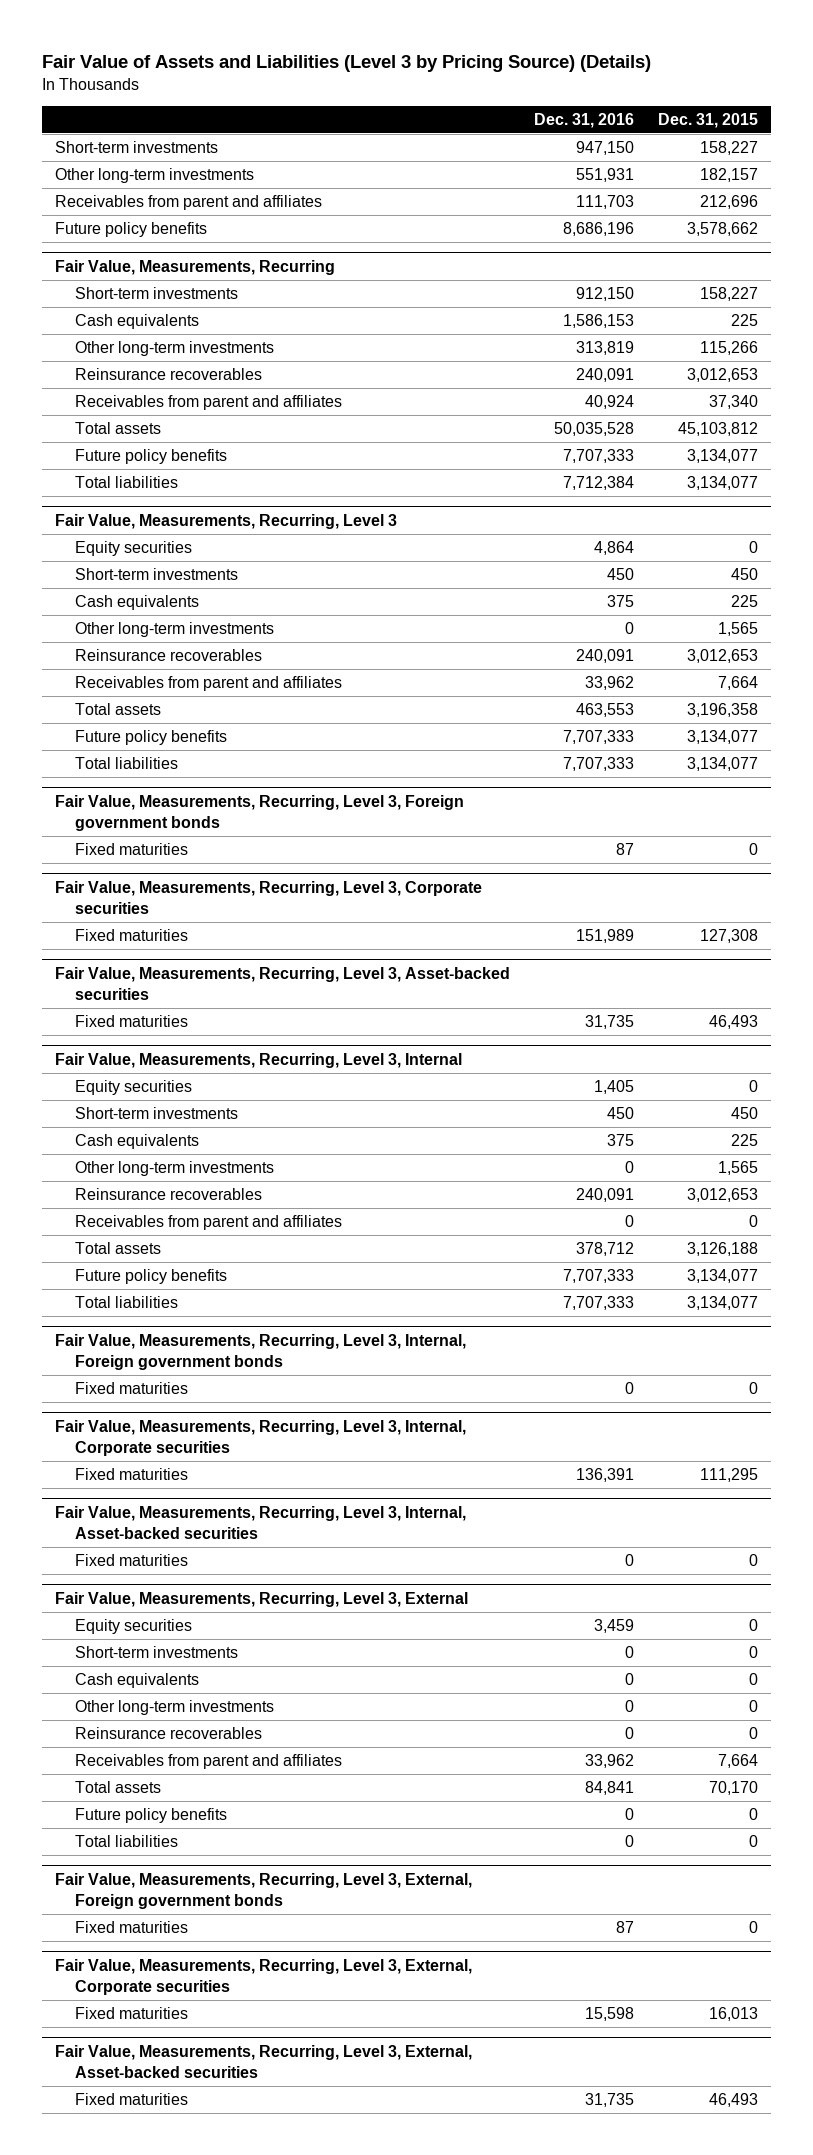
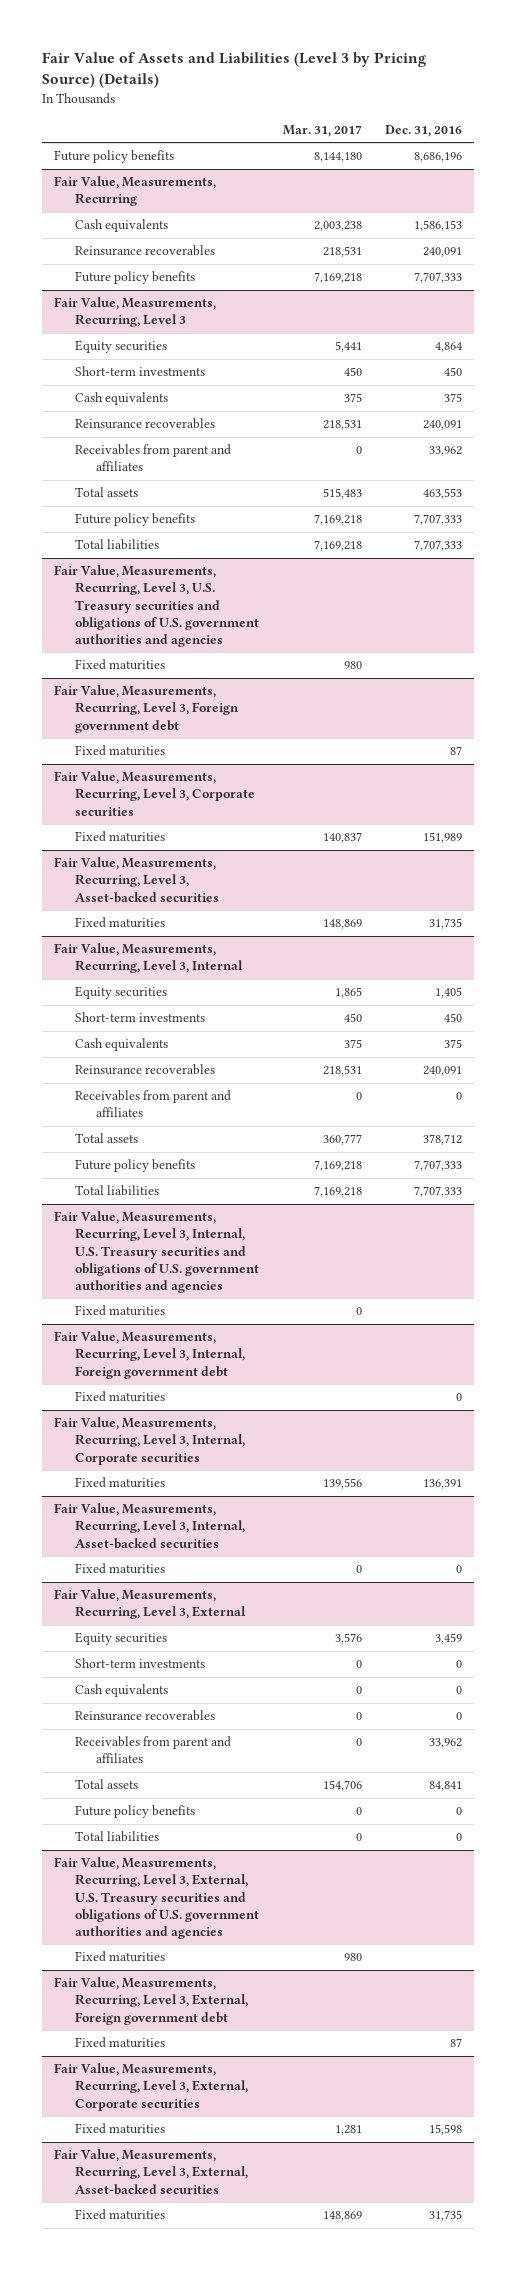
[658,112,759,128] Dec. 31, 2015 -> none
none -> [282,124,362,137] Mar. 31, 2017
[54,141,218,154] Short-term investments -> none
[54,168,254,184] Other long-term investments -> none
[54,195,322,211] Receivables from parent and affiliates -> none
[75,287,239,300] Short-term investments -> none
[75,341,275,357] Other long-term investments -> none
[75,395,343,411] Receivables from parent and affiliates -> none
[75,422,162,435] Total assets -> none
[75,476,179,489] Total liabilities -> none
[75,622,275,638] Other long-term investments -> none
none -> [53,565,259,647] Fair Value, Measurements, Recurring, Level 3, U.S. Treasury securities and obligations of U.S. government authorities and agencies
none -> [74,659,165,671] Fixed maturities
[54,794,464,831] Fair Value, Measurements, Recurring, Level 3, Foreign government bonds -> [53,685,239,733] Fair Value, Measurements, Recurring, Level 3, Foreign government debt
[75,1161,275,1177] Other long-term investments -> none
none -> [53,1211,259,1293] Fair Value, Measurements, Recurring, Level 3, Internal, U.S. Treasury securities and obligations of U.S. government authorities and agencies
none -> [74,1305,165,1317] Fixed maturities
[54,1333,466,1370] Fair Value, Measurements, Recurring, Level 3, Internal, Foreign government bonds -> [53,1331,245,1379] Fair Value, Measurements, Recurring, Level 3, Internal, Foreign government debt
[75,1700,275,1716] Other long-term investments -> none
none -> [53,1857,259,1939] Fair Value, Measurements, Recurring, Level 3, External, U.S. Treasury securities and obligations of U.S. government authorities and agencies
none -> [74,1951,165,1963] Fixed maturities
[54,1872,472,1909] Fair Value, Measurements, Recurring, Level 3, External, Foreign government bonds -> [53,1977,248,2025] Fair Value, Measurements, Recurring, Level 3, External, Foreign government debt

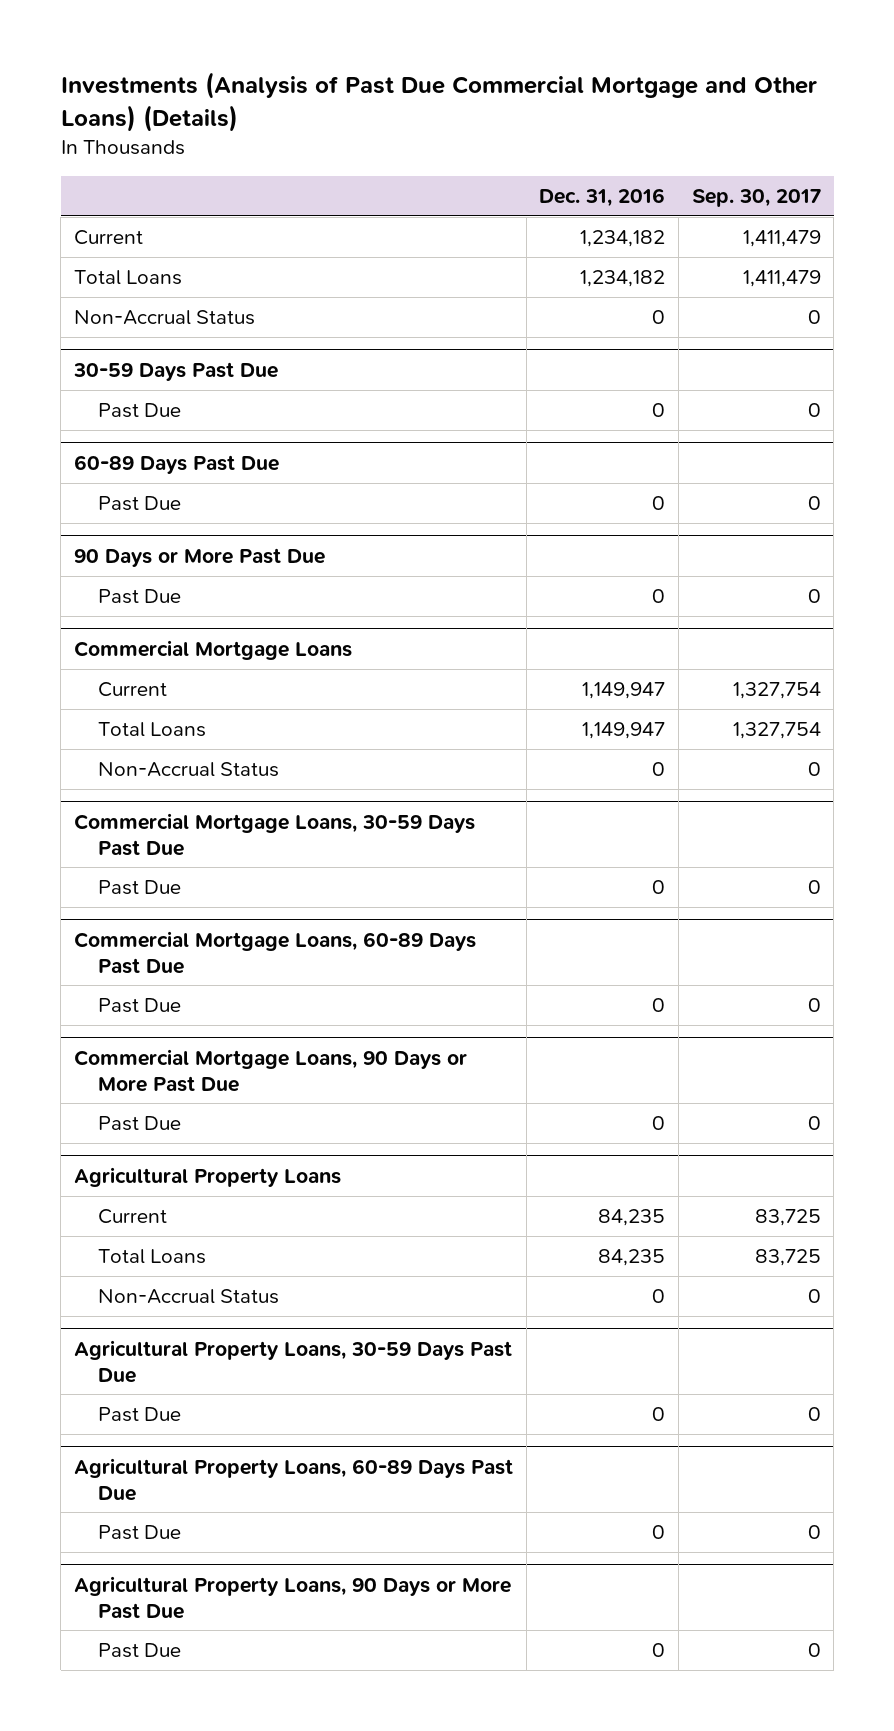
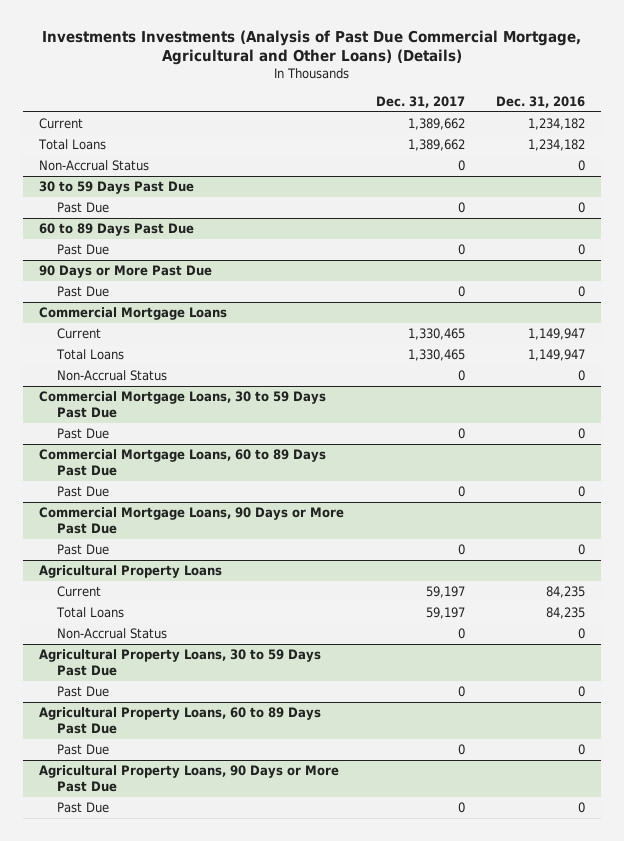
[60,72,817,133] Investments (Analysis of Past Due Commercial Mortgage and Other Loans) (Details) -> [42,30,582,66] Investments Investments (Analysis of Past Due Commercial Mortgage, Agricultural and Other Loans) (Details)
[691,188,821,207] Sep. 30, 2017 -> none
none -> [375,95,465,108] Dec. 31, 2017
[72,361,278,381] 30-59 Days Past Due -> [38,181,194,195] 30 to 59 Days Past Due
[73,454,279,474] 60-89 Days Past Due -> [38,223,194,237] 60 to 89 Days Past Due
[73,812,475,856] Commercial Mortgage Loans, 30-59 Days Past Due -> [38,391,326,419] Commercial Mortgage Loans, 30 to 59 Days Past Due
[73,930,476,974] Commercial Mortgage Loans, 60-89 Days Past Due -> [38,449,326,477] Commercial Mortgage Loans, 60 to 89 Days Past Due
[73,1339,512,1383] Agricultural Property Loans, 30-59 Days Past Due -> [38,649,321,677] Agricultural Property Loans, 30 to 59 Days Past Due
[73,1457,513,1501] Agricultural Property Loans, 60-89 Days Past Due -> [38,707,321,735] Agricultural Property Loans, 60 to 89 Days Past Due

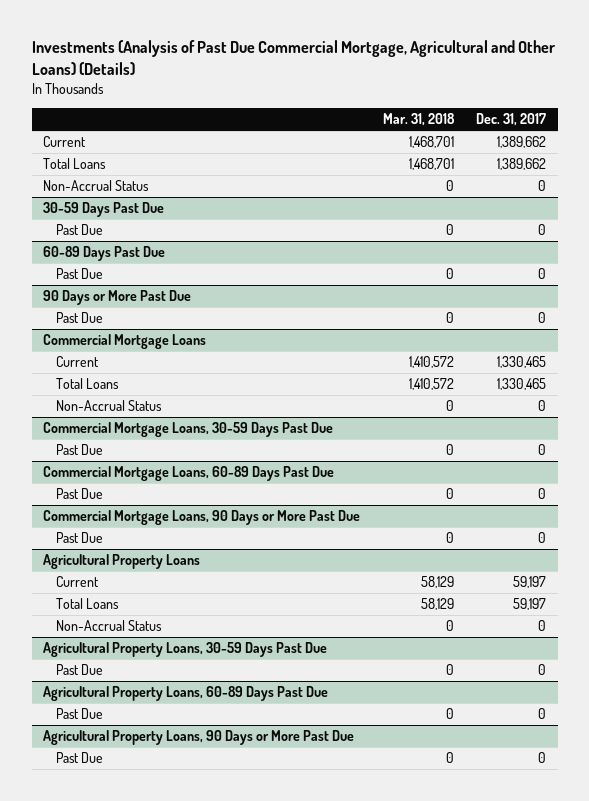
[42,30,582,66] Investments Investments (Analysis of Past Due Commercial Mortgage, Agricultural and Other Loans) (Details) -> [31,40,555,75] Investments (Analysis of Past Due Commercial Mortgage, Agricultural and Other Loans) (Details)
[496,95,586,108] Dec. 31, 2016 -> none
none -> [382,112,455,126] Mar. 31, 2018
[38,181,194,195] 30 to 59 Days Past Due -> [42,202,164,218] 30-59 Days Past Due
[38,223,194,237] 60 to 89 Days Past Due -> [42,246,165,262] 60-89 Days Past Due
[38,391,326,419] Commercial Mortgage Loans, 30 to 59 Days Past Due -> [42,422,333,438] Commercial Mortgage Loans, 30-59 Days Past Due
[38,449,326,477] Commercial Mortgage Loans, 60 to 89 Days Past Due -> [42,466,334,482] Commercial Mortgage Loans, 60-89 Days Past Due
[38,649,321,677] Agricultural Property Loans, 30 to 59 Days Past Due -> [42,642,327,658] Agricultural Property Loans, 30-59 Days Past Due
[38,707,321,735] Agricultural Property Loans, 60 to 89 Days Past Due -> [42,686,328,702] Agricultural Property Loans, 60-89 Days Past Due

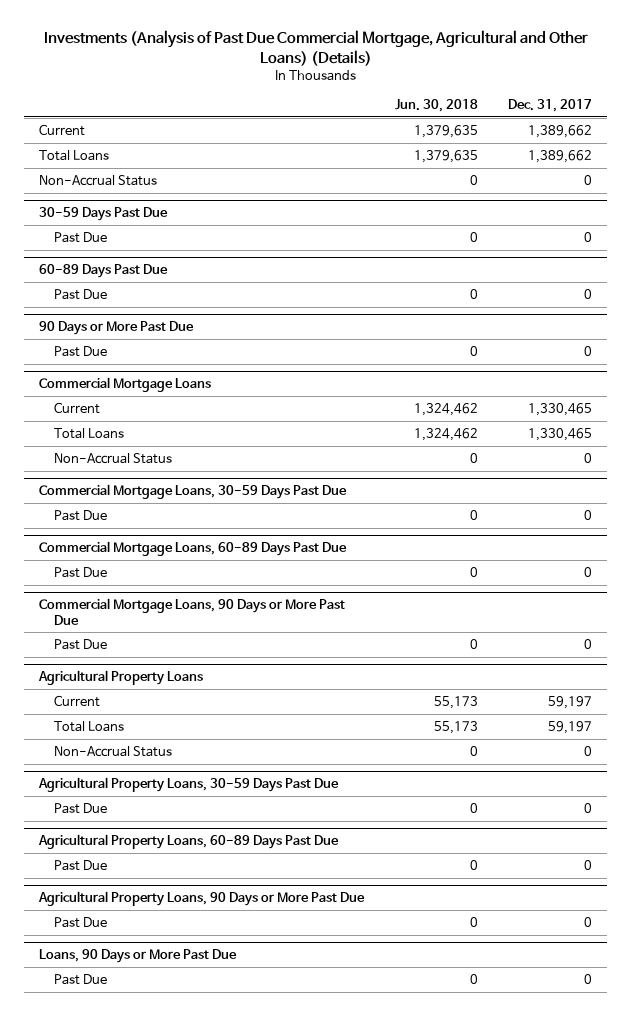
[382,112,455,126] Mar. 31, 2018 -> none
none -> [394,99,478,113] Jun. 30, 2018
none -> [39,949,238,964] Loans, 90 Days or More Past Due
none -> [53,973,107,985] Past Due

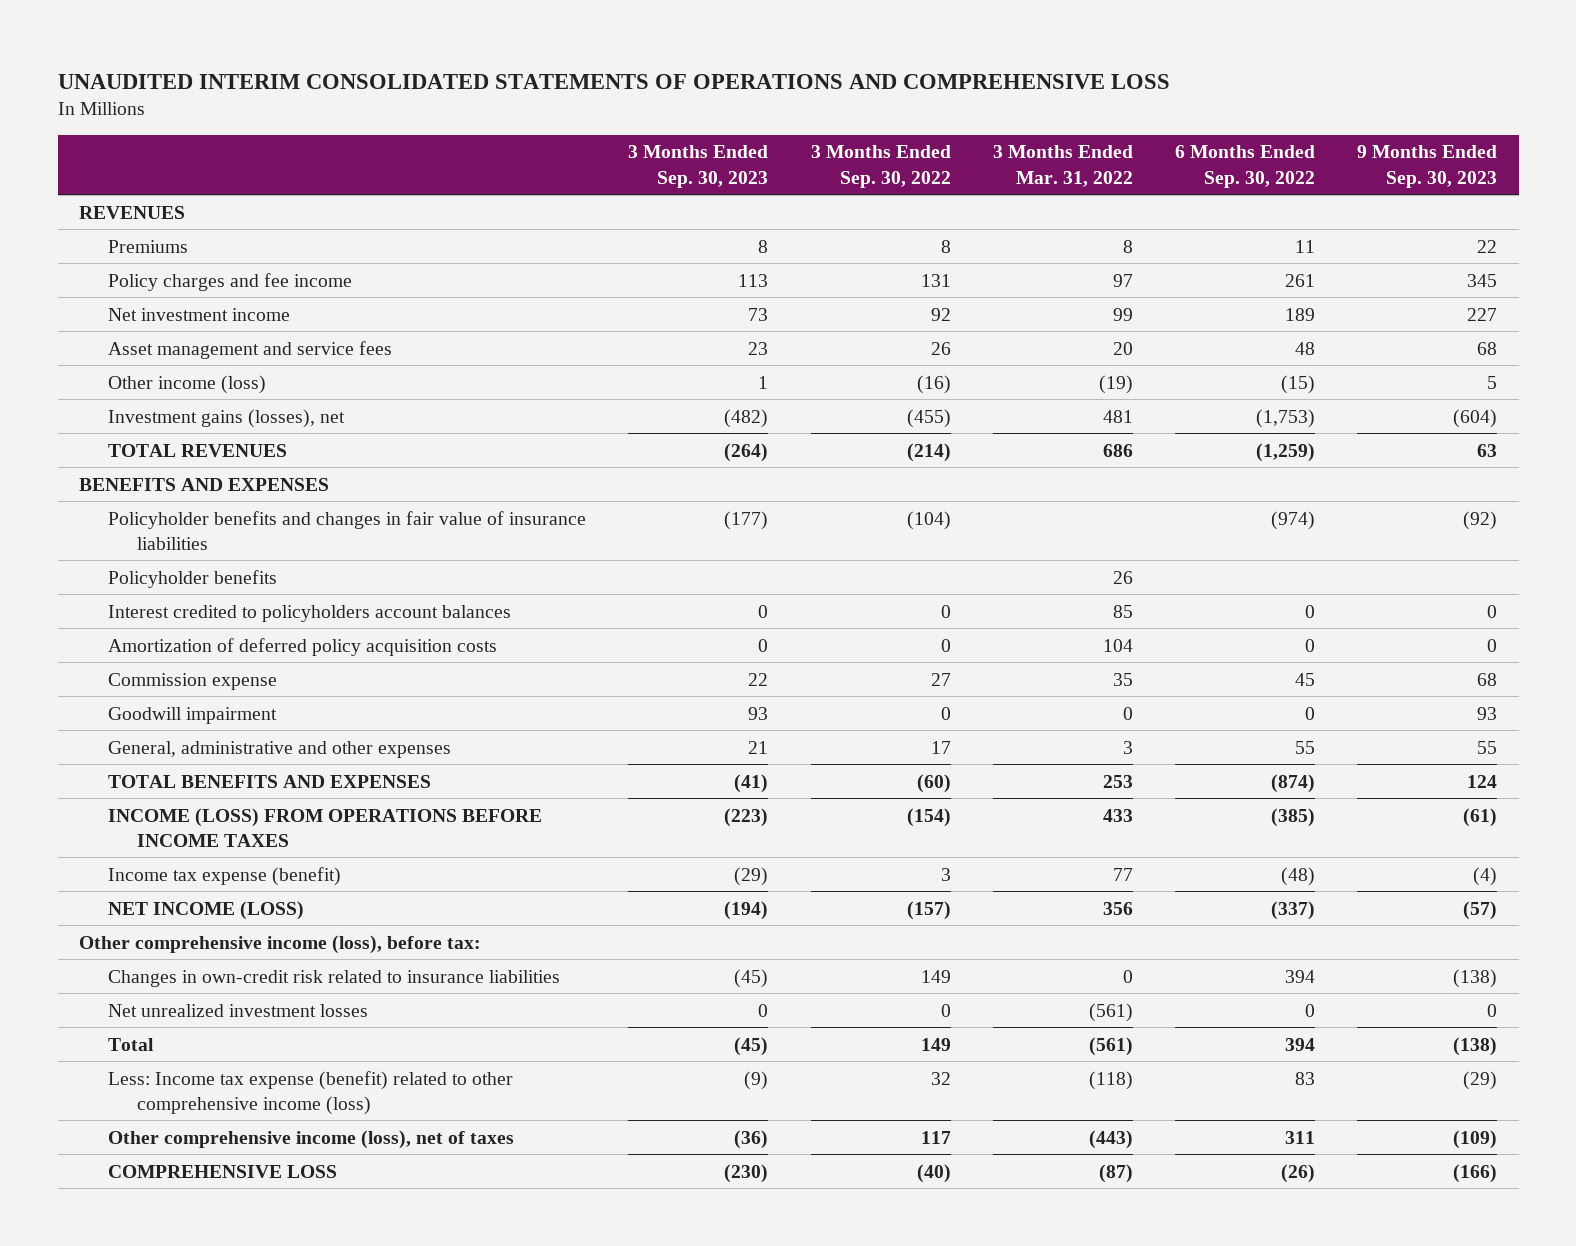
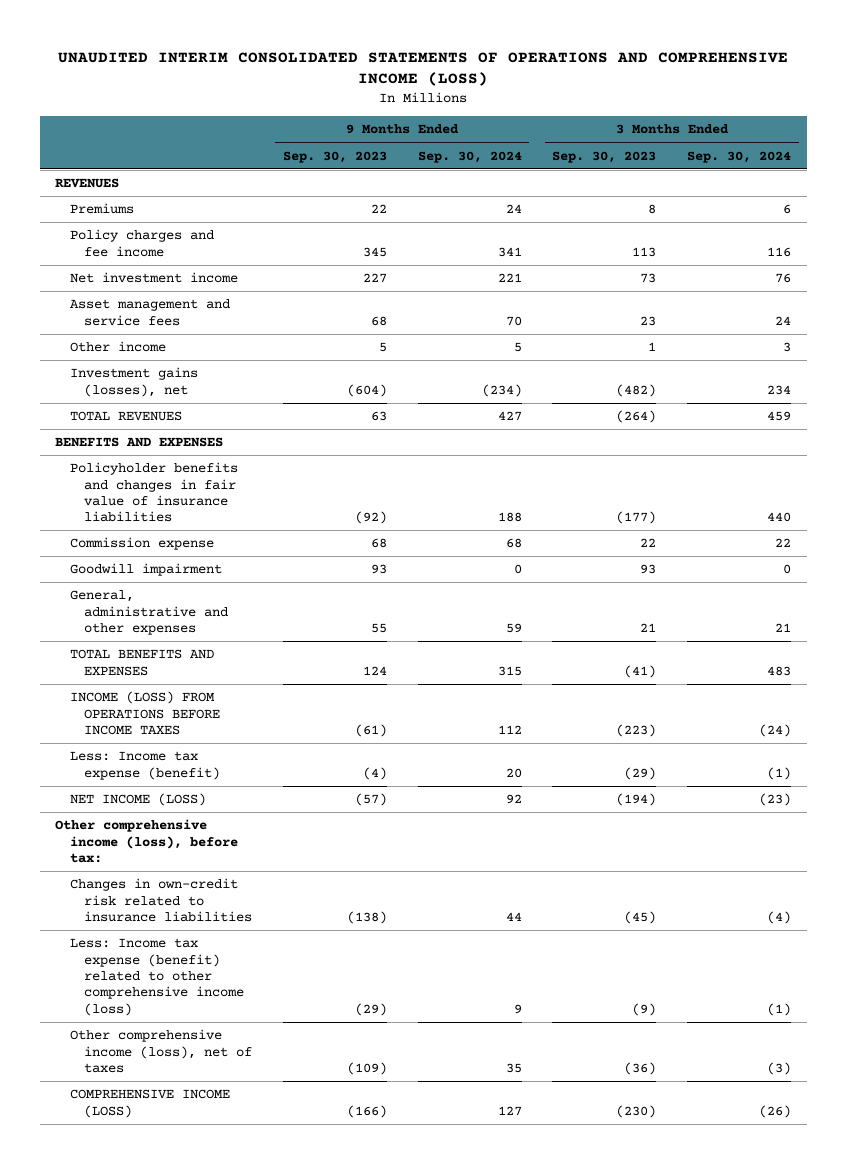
[57,73,1170,89] UNAUDITED INTERIM CONSOLIDATED STATEMENTS OF OPERATIONS AND COMPREHENSIVE LOSS -> [58,51,789,87] UNAUDITED INTERIM CONSOLIDATED STATEMENTS OF OPERATIONS AND COMPREHENSIVE INCOME (LOSS)
[810,145,951,188] 3 Months Ended Sep. 30, 2022 -> none
[992,145,1133,187] 3 Months Ended Mar. 31, 2022 -> none
[1175,145,1316,188] 6 Months Ended Sep. 30, 2022 -> none
none -> [417,150,522,163] Sep. 30, 2024
none -> [687,150,792,163] Sep. 30, 2024
[108,374,267,394] Other income (loss) -> [69,341,166,353] Other income
[108,569,278,588] Policyholder benefits -> none
[108,604,512,622] Interest credited to policyholders account balances -> none
[108,637,498,656] Amortization of deferred policy acquisition costs -> none
[108,866,342,886] Income tax expense (benefit) -> [69,751,221,780] Less: Income tax expense (benefit)
[108,1003,369,1017] Net unrealized investment losses -> none
[108,1037,155,1051] Total -> none
[108,1164,338,1178] COMPREHENSIVE LOSS -> [69,1089,230,1118] COMPREHENSIVE INCOME (LOSS)

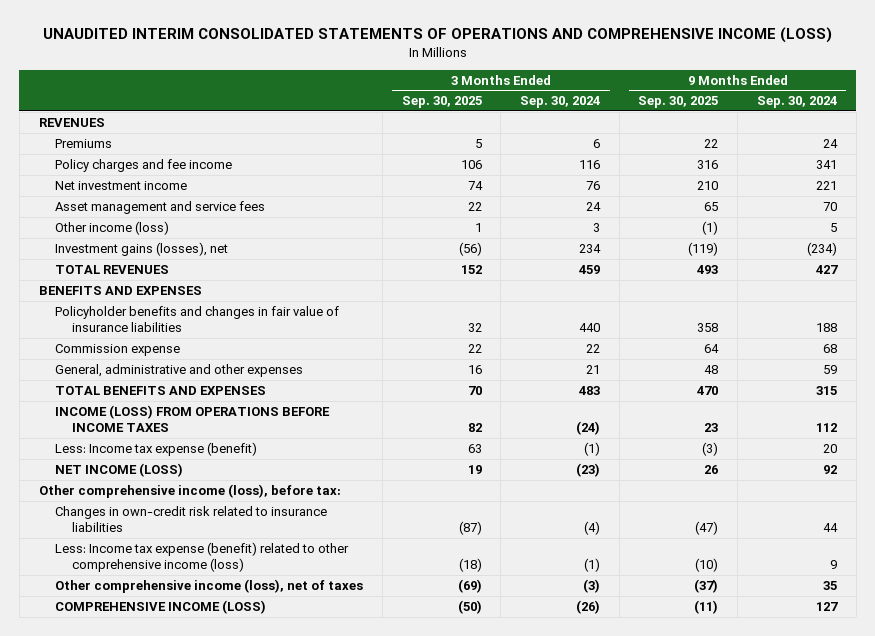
[282,150,387,163] Sep. 30, 2023 -> none
[552,150,657,163] Sep. 30, 2023 -> none
none -> [401,96,482,109] Sep. 30, 2025
none -> [638,96,719,109] Sep. 30, 2025
[69,341,166,353] Other income -> [55,220,170,235] Other income (loss)
[69,563,222,577] Goodwill impairment -> none

